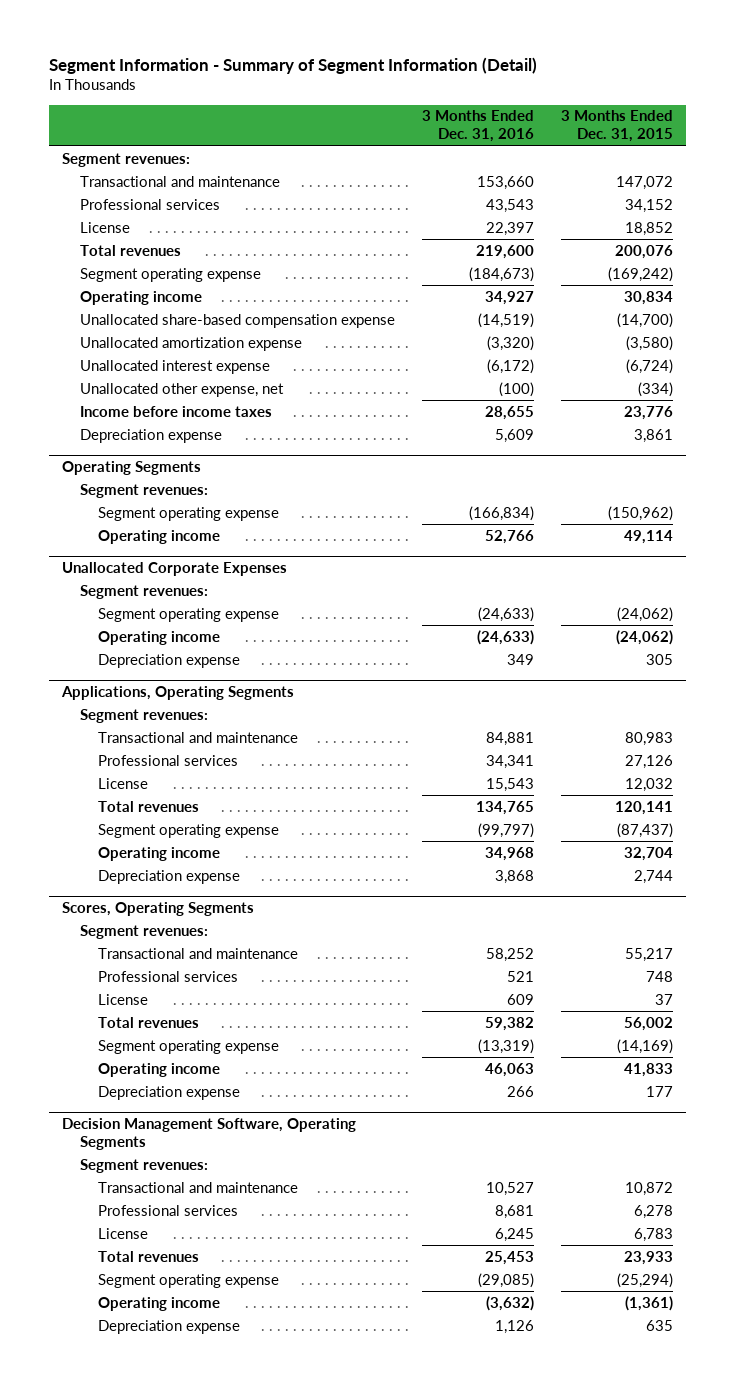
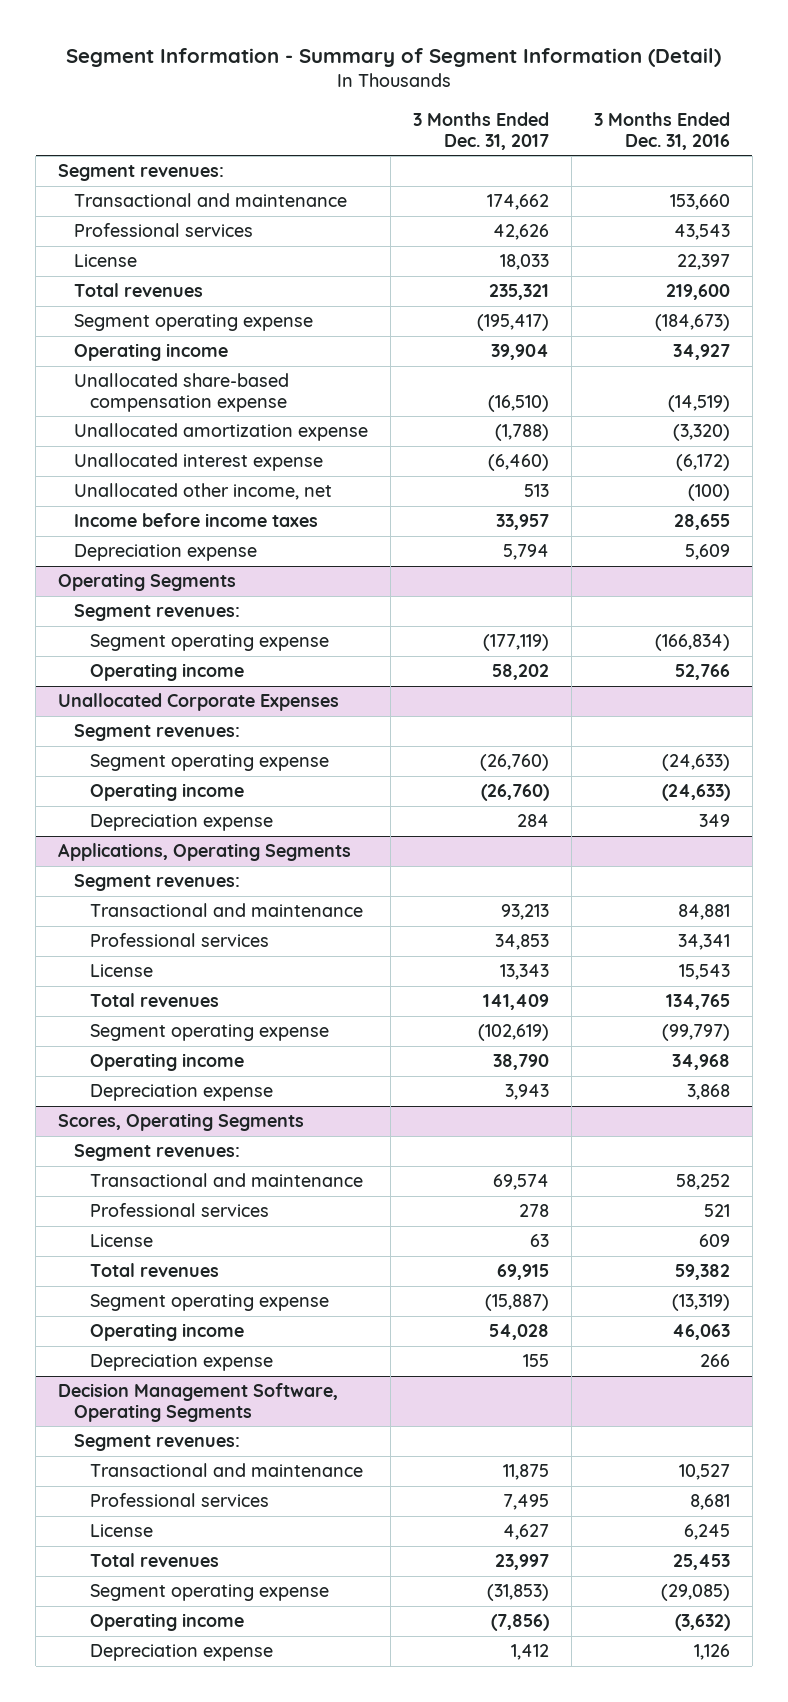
[560,110,673,143] 3 Months Ended Dec. 31, 2015 -> none
none -> [412,112,549,151] 3 Months Ended Dec. 31, 2017
[80,382,285,397] Unallocated other expense, net -> [74,483,333,501] Unallocated other income, net

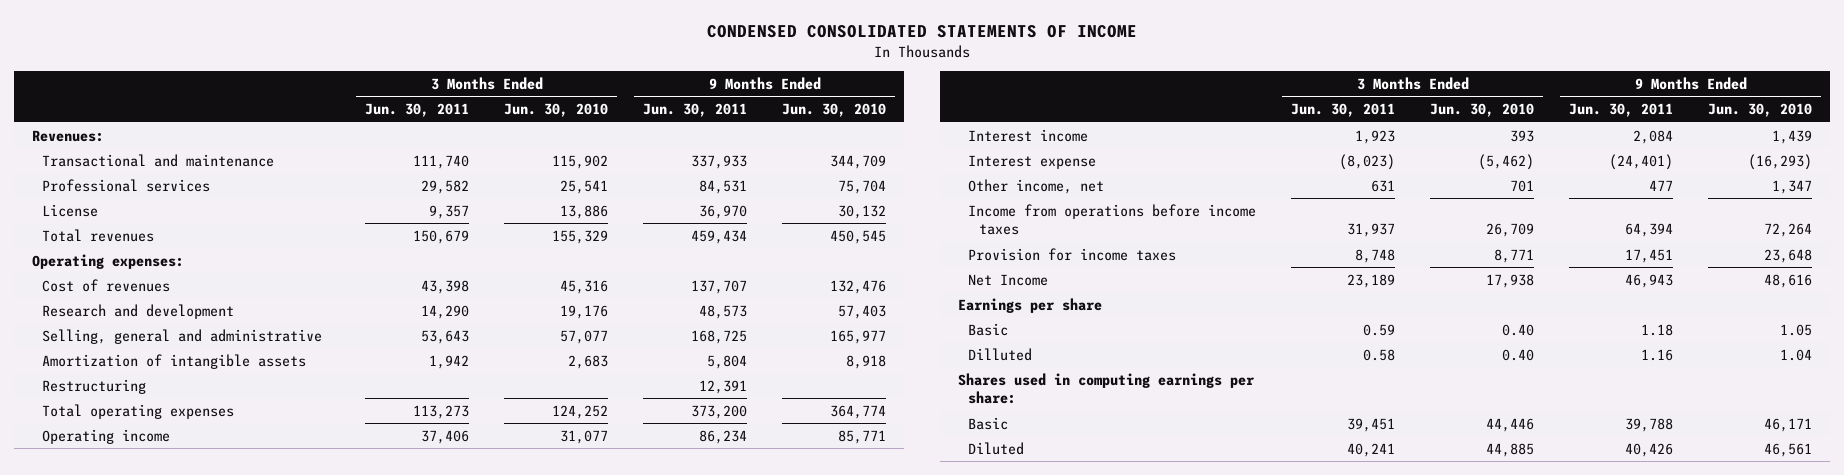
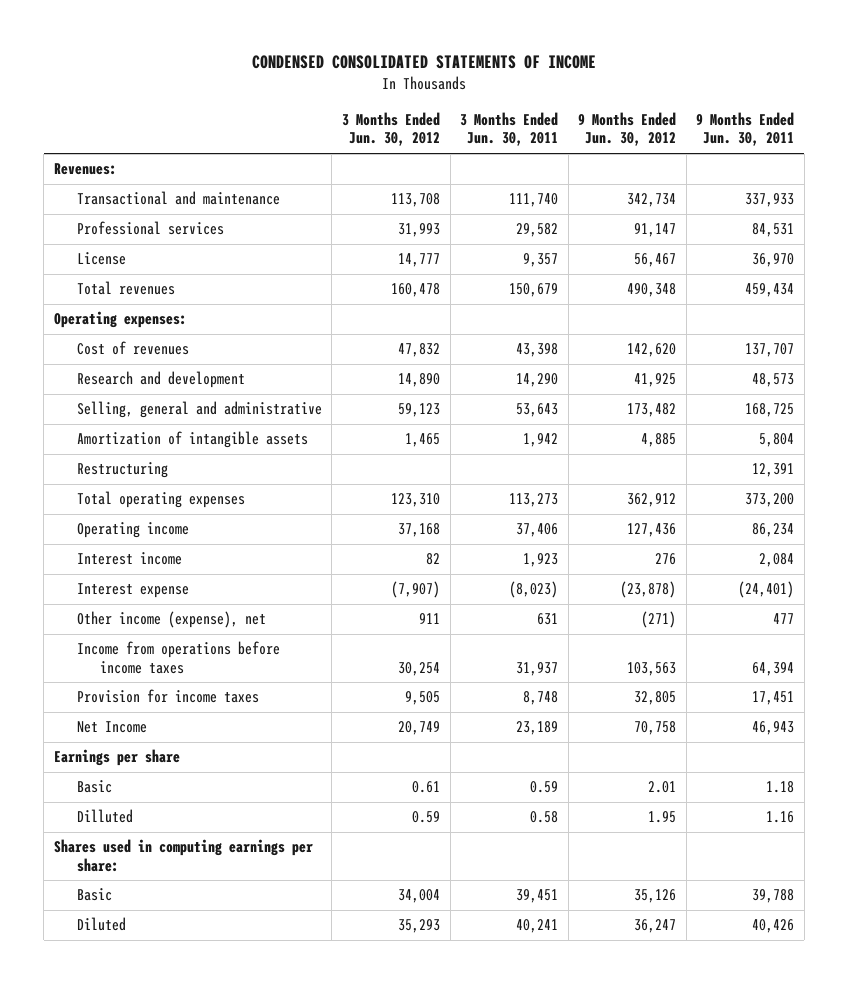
[504,103,609,118] Jun. 30, 2010 -> none
[782,103,887,118] Jun. 30, 2010 -> none
none -> [341,112,440,147] 3 Months Ended Jun. 30, 2012
none -> [578,112,677,147] 9 Months Ended Jun. 30, 2012
[968,178,1105,194] Other income, net -> [76,611,266,629] Other income (expense), net

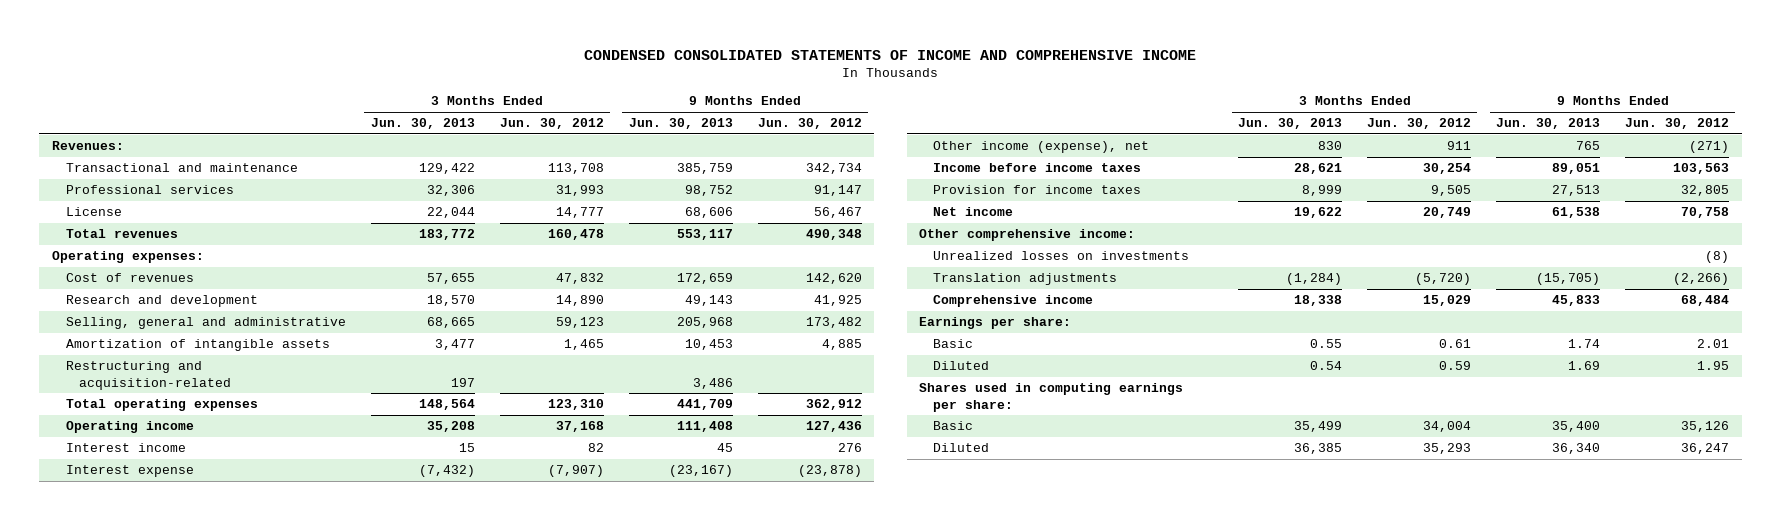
[252,54,597,69] CONDENSED CONSOLIDATED STATEMENTS OF INCOME -> [584,49,1197,60] CONDENSED CONSOLIDATED STATEMENTS OF INCOME AND COMPREHENSIVE INCOME
[460,112,559,147] 3 Months Ended Jun. 30, 2011 -> none
[696,112,795,147] 9 Months Ended Jun. 30, 2011 -> none
none -> [370,118,475,130] Jun. 30, 2013
none -> [628,118,733,130] Jun. 30, 2013
[76,462,168,479] Restructuring -> none
none -> [65,361,232,390] Restructuring and acquisition-related
[76,641,280,674] Income from operations before income taxes -> [933,163,1142,173] Income before income taxes
[76,721,147,734] Net Income -> [933,207,1014,217] Net income
none -> [919,229,1136,242] Other comprehensive income:
none -> [933,251,1190,261] Unrealized losses on investments
none -> [933,273,1118,286] Translation adjustments
none -> [933,295,1094,308] Comprehensive income
[53,749,180,767] Earnings per share -> [919,317,1072,330] Earnings per share:
[76,809,133,824] Dilluted -> [933,361,990,371] Diluted

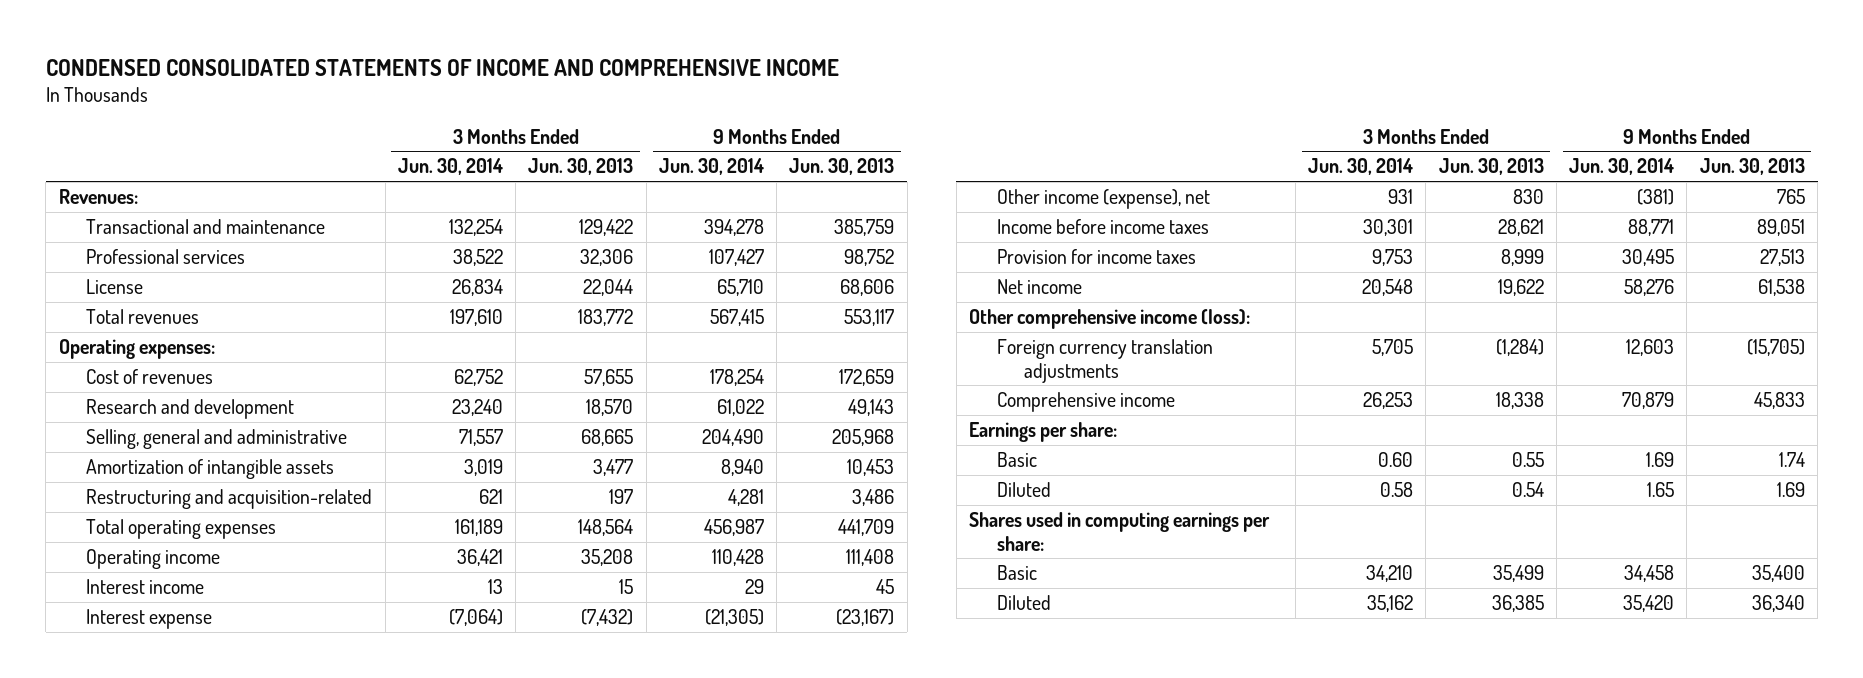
[499,118,604,130] Jun. 30, 2012 -> none
[757,118,862,130] Jun. 30, 2012 -> none
none -> [397,158,503,176] Jun. 30, 2014
none -> [658,158,764,176] Jun. 30, 2014
[933,251,1190,261] Unrealized losses on investments -> none
[919,229,1136,242] Other comprehensive income: -> [968,308,1250,329] Other comprehensive income (loss):
[933,273,1118,286] Translation adjustments -> [996,338,1213,383] Foreign currency translation adjustments

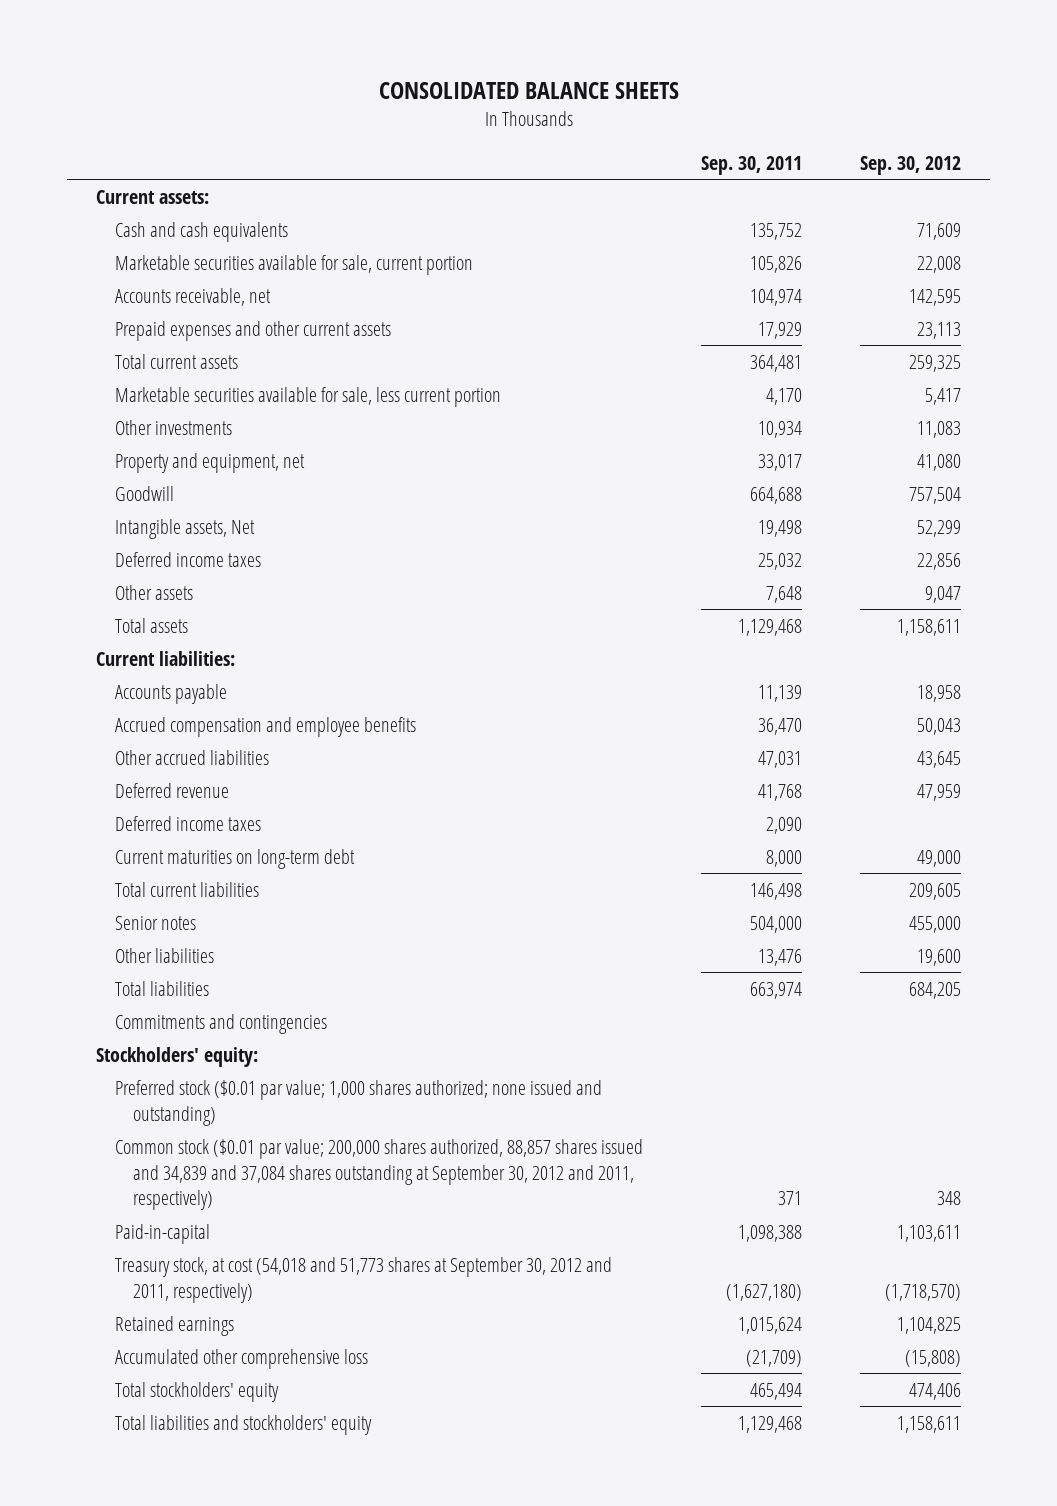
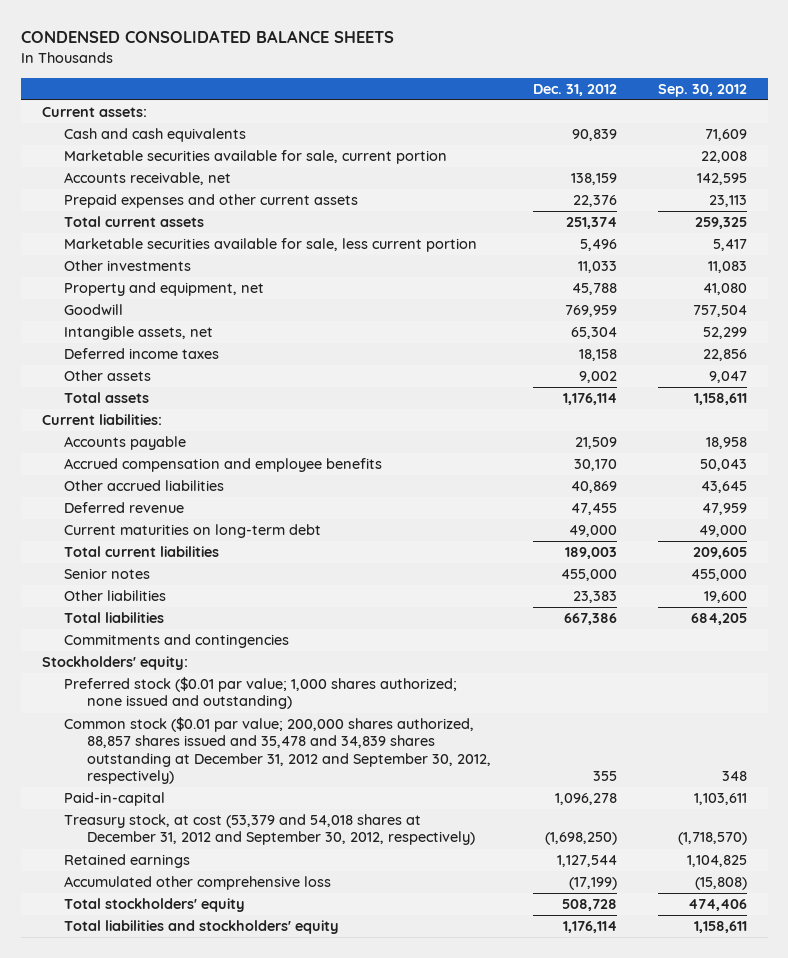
[378,81,679,99] CONSOLIDATED BALANCE SHEETS -> [20,30,394,44] CONDENSED CONSOLIDATED BALANCE SHEETS
[700,155,802,175] Sep. 30, 2011 -> none
none -> [532,83,617,96] Dec. 31, 2012
[114,518,255,539] Intangible assets, Net -> [64,326,214,341] Intangible assets, net
[114,815,261,831] Deferred income taxes -> none
[114,1138,643,1211] Common stock ($0.01 par value; 200,000 shares authorized, 88,857 shares issued and 34,839 and 37,084 shares outstanding at September 30, 2012 and 2011, respectively) -> [64,717,492,784] Common stock ($0.01 par value; 200,000 shares authorized, 88,857 shares issued and 35,478 and 34,839 shares outstanding at December 31, 2012 and September 30, 2012, respectively)
[114,1256,612,1303] Treasury stock, at cost (54,018 and 51,773 shares at September 30, 2012 and 2011, respectively) -> [64,814,476,846] Treasury stock, at cost (53,379 and 54,018 shares at December 31, 2012 and September 30, 2012, respectively)

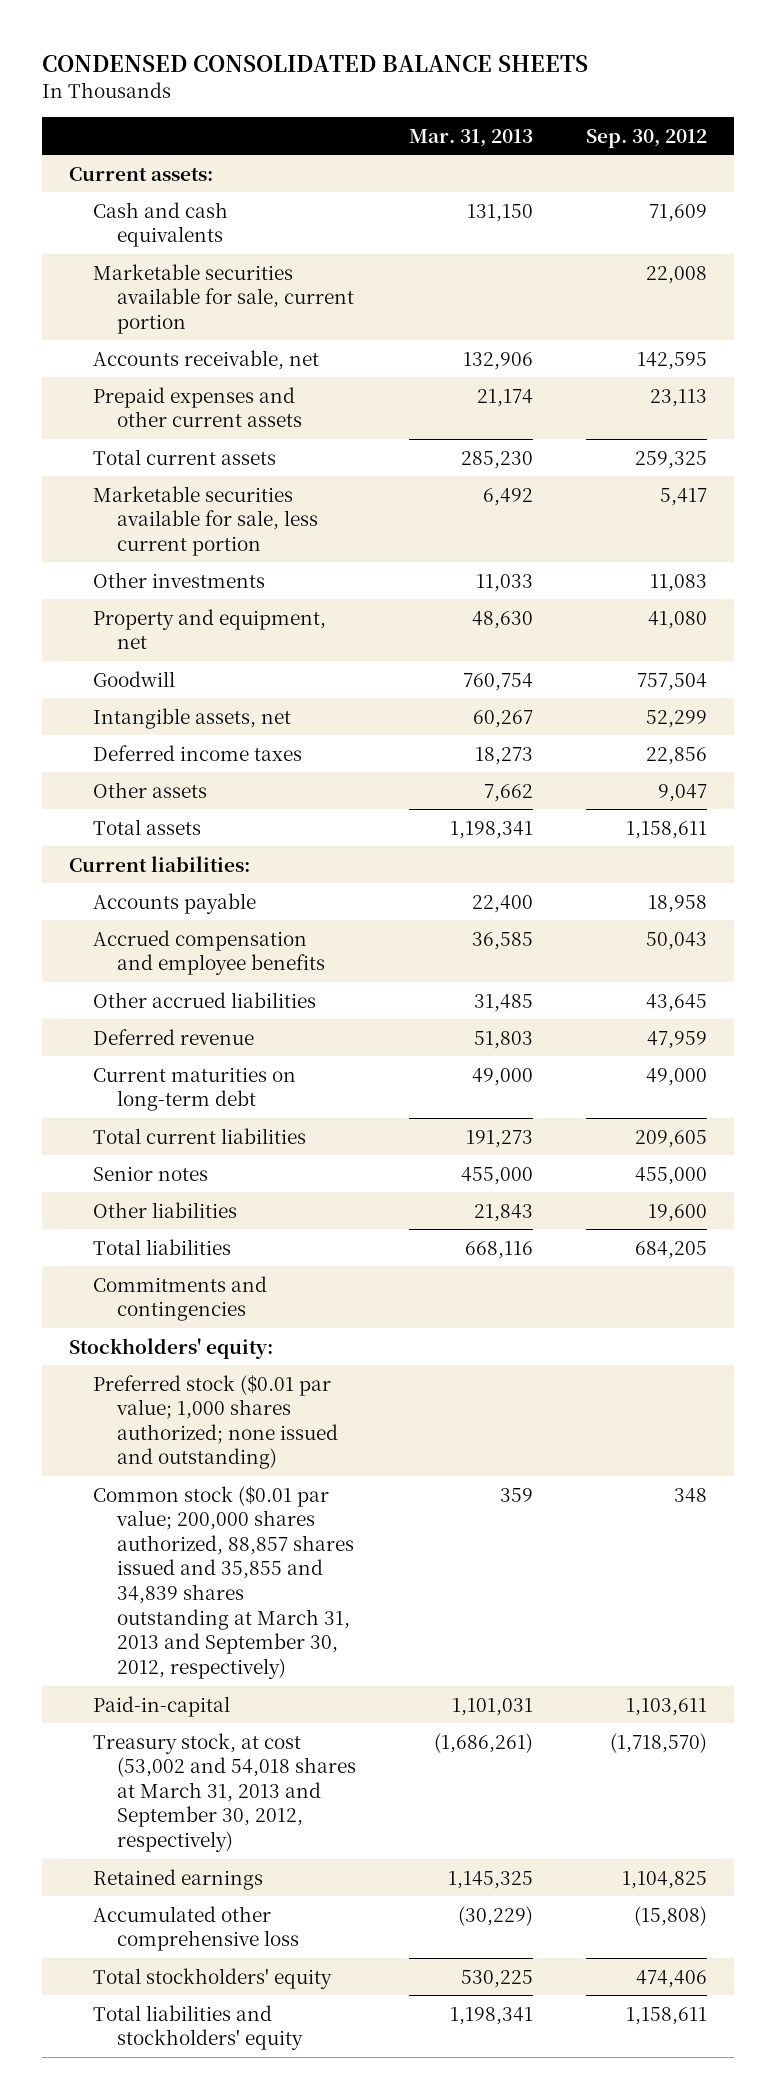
[532,83,617,96] Dec. 31, 2012 -> none
none -> [408,128,533,147] Mar. 31, 2013
[64,717,492,784] Common stock ($0.01 par value; 200,000 shares authorized, 88,857 shares issued and 35,478 and 34,839 shares outstanding at December 31, 2012 and September 30, 2012, respectively) -> [92,1485,354,1680] Common stock ($0.01 par value; 200,000 shares authorized, 88,857 shares issued and 35,855 and 34,839 shares outstanding at March 31, 2013 and September 30, 2012, respectively)
[64,814,476,846] Treasury stock, at cost (53,379 and 54,018 shares at December 31, 2012 and September 30, 2012, respectively) -> [92,1732,356,1853] Treasury stock, at cost (53,002 and 54,018 shares at March 31, 2013 and September 30, 2012, respectively)

